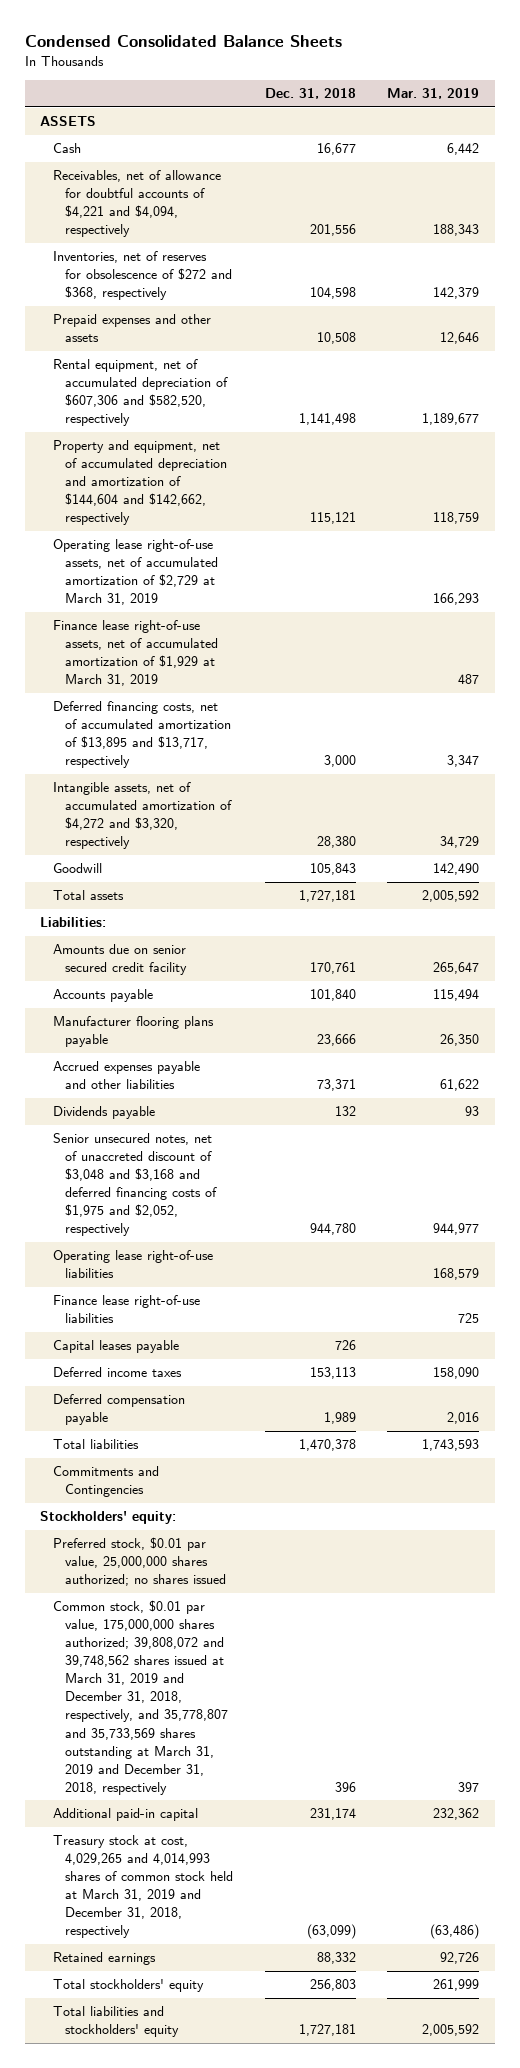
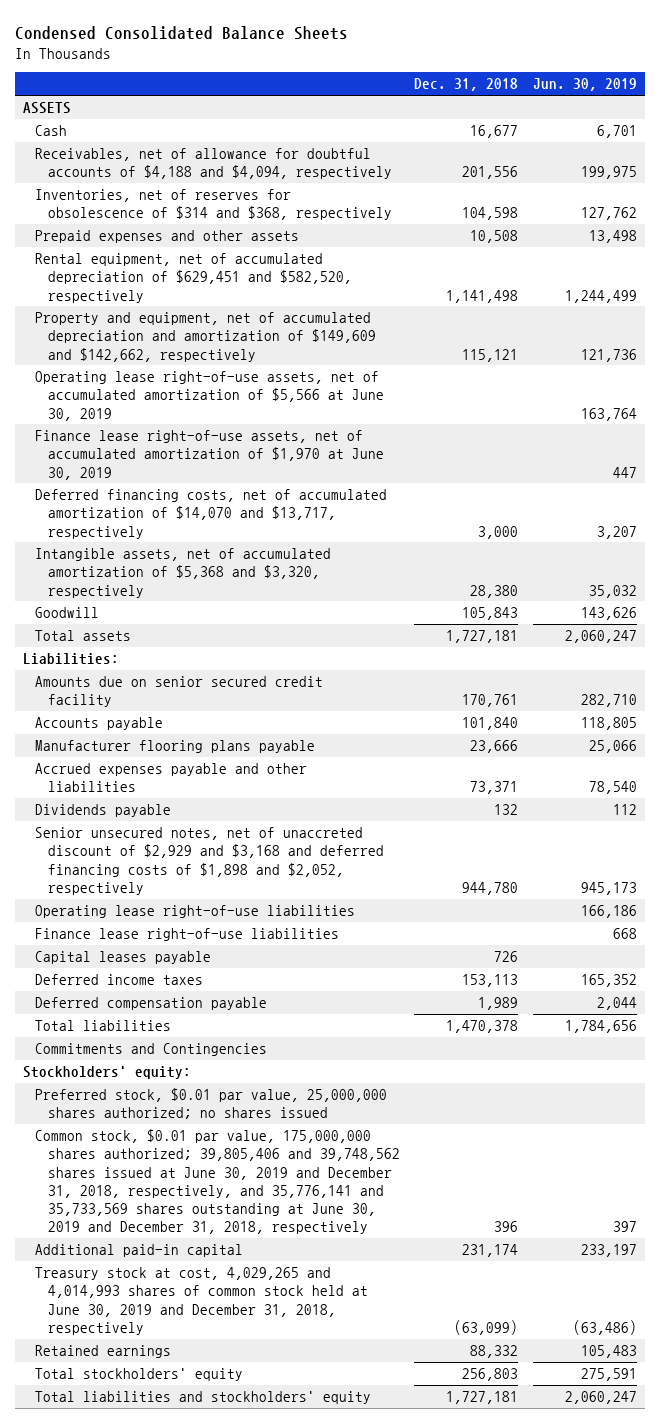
[387,88,480,100] Mar. 31, 2019 -> none
none -> [533,78,638,92] Jun. 30, 2019
[52,170,221,238] Receivables, net of allowance for doubtful accounts of $4,221 and $4,094, respectively -> [35,148,392,180] Receivables, net of allowance for doubtful accounts of $4,188 and $4,094, respectively
[52,251,233,301] Inventories, net of reserves for obsolescence of $272 and $368, respectively -> [35,189,392,221] Inventories, net of reserves for obsolescence of $314 and $368, respectively
[52,359,229,427] Rental equipment, net of accumulated depreciation of $607,306 and $582,520, respectively -> [35,253,352,303] Rental equipment, net of accumulated depreciation of $629,451 and $582,520, respectively
[52,440,228,526] Property and equipment, net of accumulated depreciation and amortization of $144,604 and $142,662, respectively -> [35,312,376,362] Property and equipment, net of accumulated depreciation and amortization of $149,609 and $142,662, respectively
[52,539,219,606] Operating lease right-of-use assets, net of accumulated amortization of $2,729 at March 31, 2019 -> [35,371,384,421] Operating lease right-of-use assets, net of accumulated amortization of $5,566 at June 30, 2019
[52,620,219,687] Finance lease right-of-use assets, net of accumulated amortization of $1,929 at March 31, 2019 -> [35,430,384,480] Finance lease right-of-use assets, net of accumulated amortization of $1,970 at June 30, 2019
[52,701,232,769] Deferred financing costs, net of accumulated amortization of $13,895 and $13,717, respectively -> [35,489,388,539] Deferred financing costs, net of accumulated amortization of $14,070 and $13,717, respectively
[52,782,233,850] Intangible assets, net of accumulated amortization of $4,272 and $3,320, respectively -> [35,548,332,598] Intangible assets, net of accumulated amortization of $5,368 and $3,320, respectively
[52,1133,218,1237] Senior unsecured notes, net of unaccreted discount of $3,048 and $3,168 and deferred financing costs of $1,975 and $2,052, respectively -> [35,827,384,895] Senior unsecured notes, net of unaccreted discount of $2,929 and $3,168 and deferred financing costs of $1,898 and $2,052, respectively
[52,1600,229,1795] Common stock, $0.01 par value, 175,000,000 shares authorized; 39,808,072 and 39,748,562 shares issued at March 31, 2019 and December 31, 2018, respectively, and 35,778,807 and 35,733,569 shares outstanding at March 31, 2019 and December 31, 2018, respectively -> [35,1129,400,1235] Common stock, $0.01 par value, 175,000,000 shares authorized; 39,805,406 and 39,748,562 shares issued at June 30, 2019 and December 31, 2018, respectively, and 35,776,141 and 35,733,569 shares outstanding at June 30, 2019 and December 31, 2018, respectively
[52,1835,234,1939] Treasury stock at cost, 4,029,265 and 4,014,993 shares of common stock held at March 31, 2019 and December 31, 2018, respectively -> [35,1267,368,1335] Treasury stock at cost, 4,029,265 and 4,014,993 shares of common stock held at June 30, 2019 and December 31, 2018, respectively

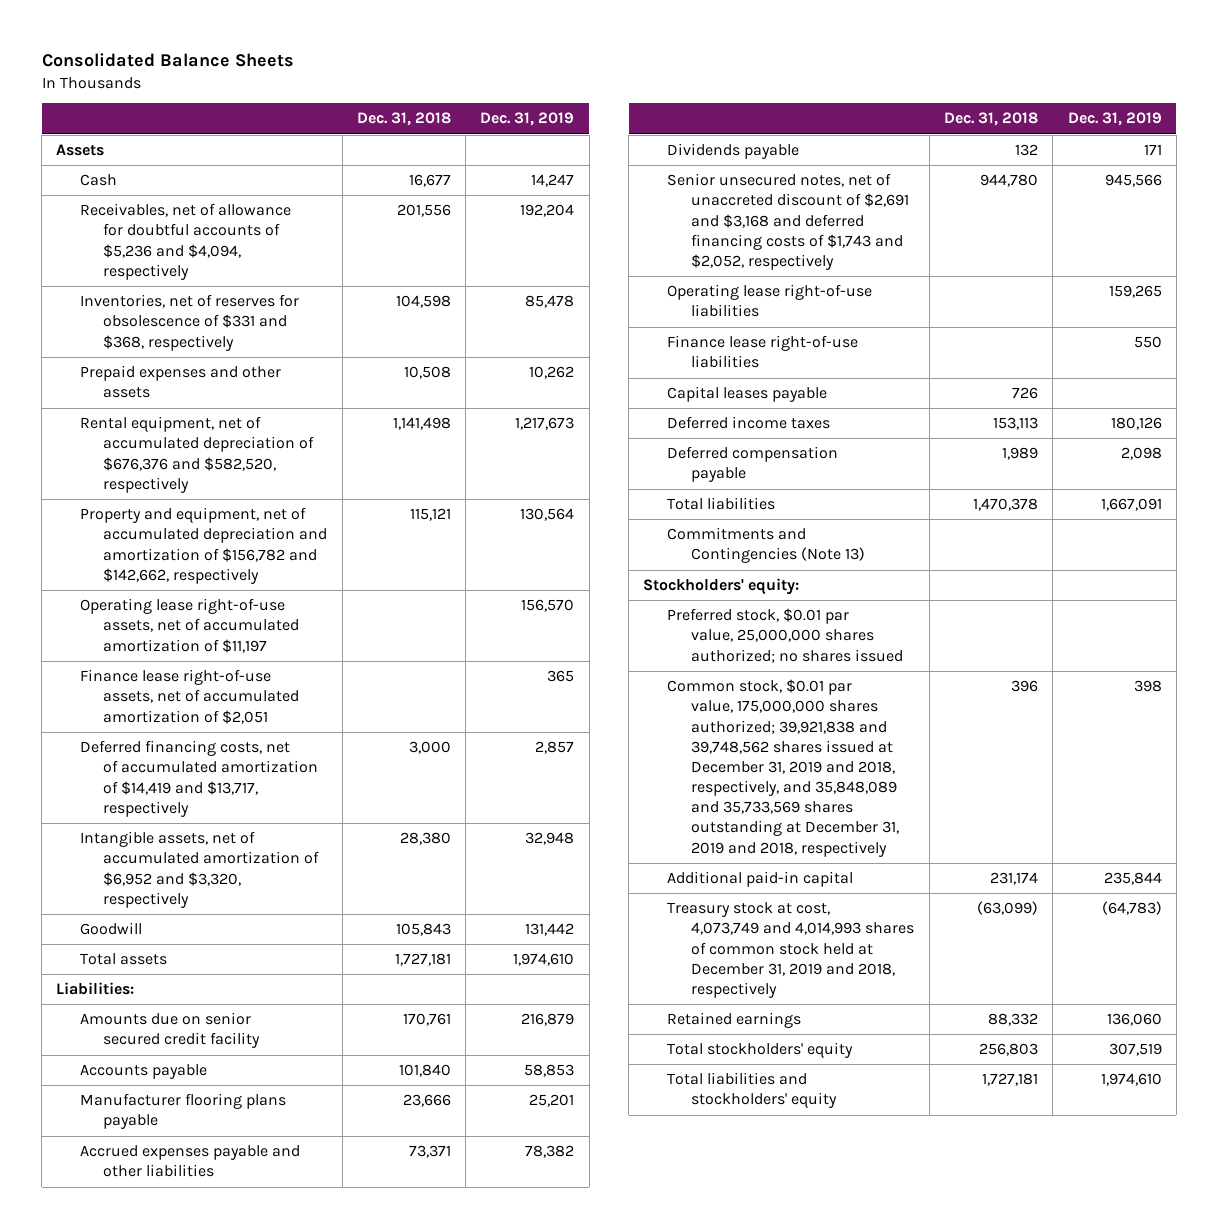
[15,25,349,40] Condensed Consolidated Balance Sheets -> [41,53,294,68] Consolidated Balance Sheets
[533,78,638,92] Jun. 30, 2019 -> none
none -> [480,112,575,127] Dec. 31, 2019
[22,102,71,115] ASSETS -> [56,144,105,157] Assets
[35,148,392,180] Receivables, net of allowance for doubtful accounts of $4,188 and $4,094, respectively -> [79,203,291,280] Receivables, net of allowance for doubtful accounts of $5,236 and $4,094, respectively
[35,189,392,221] Inventories, net of reserves for obsolescence of $314 and $368, respectively -> [79,294,299,351] Inventories, net of reserves for obsolescence of $331 and $368, respectively
[35,253,352,303] Rental equipment, net of accumulated depreciation of $629,451 and $582,520, respectively -> [79,416,315,493] Rental equipment, net of accumulated depreciation of $676,376 and $582,520, respectively
[35,312,376,362] Property and equipment, net of accumulated depreciation and amortization of $149,609 and $142,662, respectively -> [79,507,328,584] Property and equipment, net of accumulated depreciation and amortization of $156,782 and $142,662, respectively
[35,371,384,421] Operating lease right-of-use assets, net of accumulated amortization of $5,566 at June 30, 2019 -> [79,598,300,653] Operating lease right-of-use assets, net of accumulated amortization of $11,197
[35,430,384,480] Finance lease right-of-use assets, net of accumulated amortization of $1,970 at June 30, 2019 -> [79,669,300,724] Finance lease right-of-use assets, net of accumulated amortization of $2,051
[35,489,388,539] Deferred financing costs, net of accumulated amortization of $14,070 and $13,717, respectively -> [79,740,319,817] Deferred financing costs, net of accumulated amortization of $14,419 and $13,717, respectively
[35,548,332,598] Intangible assets, net of accumulated amortization of $5,368 and $3,320, respectively -> [79,831,320,908] Intangible assets, net of accumulated amortization of $6,952 and $3,320, respectively
[35,827,384,895] Senior unsecured notes, net of unaccreted discount of $2,929 and $3,168 and deferred financing costs of $1,898 and $2,052, respectively -> [666,173,909,270] Senior unsecured notes, net of unaccreted discount of $2,691 and $3,168 and deferred financing costs of $1,743 and $2,052, respectively
[35,1043,268,1057] Commitments and Contingencies -> [666,527,865,564] Commitments and Contingencies (Note 13)
[35,1129,400,1235] Common stock, $0.01 par value, 175,000,000 shares authorized; 39,805,406 and 39,748,562 shares issued at June 30, 2019 and December 31, 2018, respectively, and 35,776,141 and 35,733,569 shares outstanding at June 30, 2019 and December 31, 2018, respectively -> [666,679,899,857] Common stock, $0.01 par value, 175,000,000 shares authorized; 39,921,838 and 39,748,562 shares issued at December 31, 2019 and 2018, respectively, and 35,848,089 and 35,733,569 shares outstanding at December 31, 2019 and 2018, respectively
[35,1267,368,1335] Treasury stock at cost, 4,029,265 and 4,014,993 shares of common stock held at June 30, 2019 and December 31, 2018, respectively -> [666,902,914,998] Treasury stock at cost, 4,073,749 and 4,014,993 shares of common stock held at December 31, 2019 and 2018, respectively

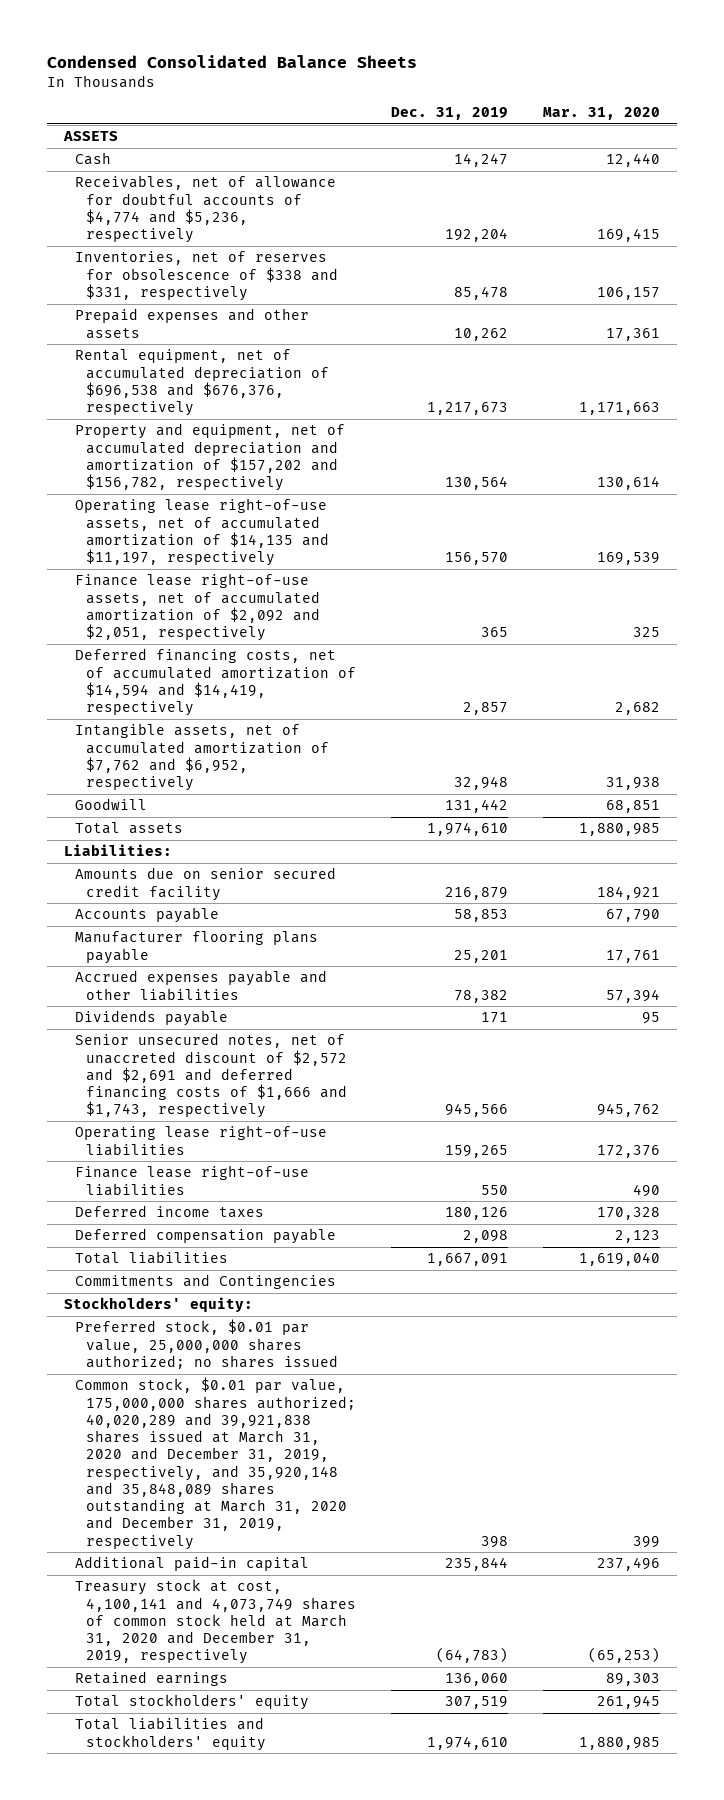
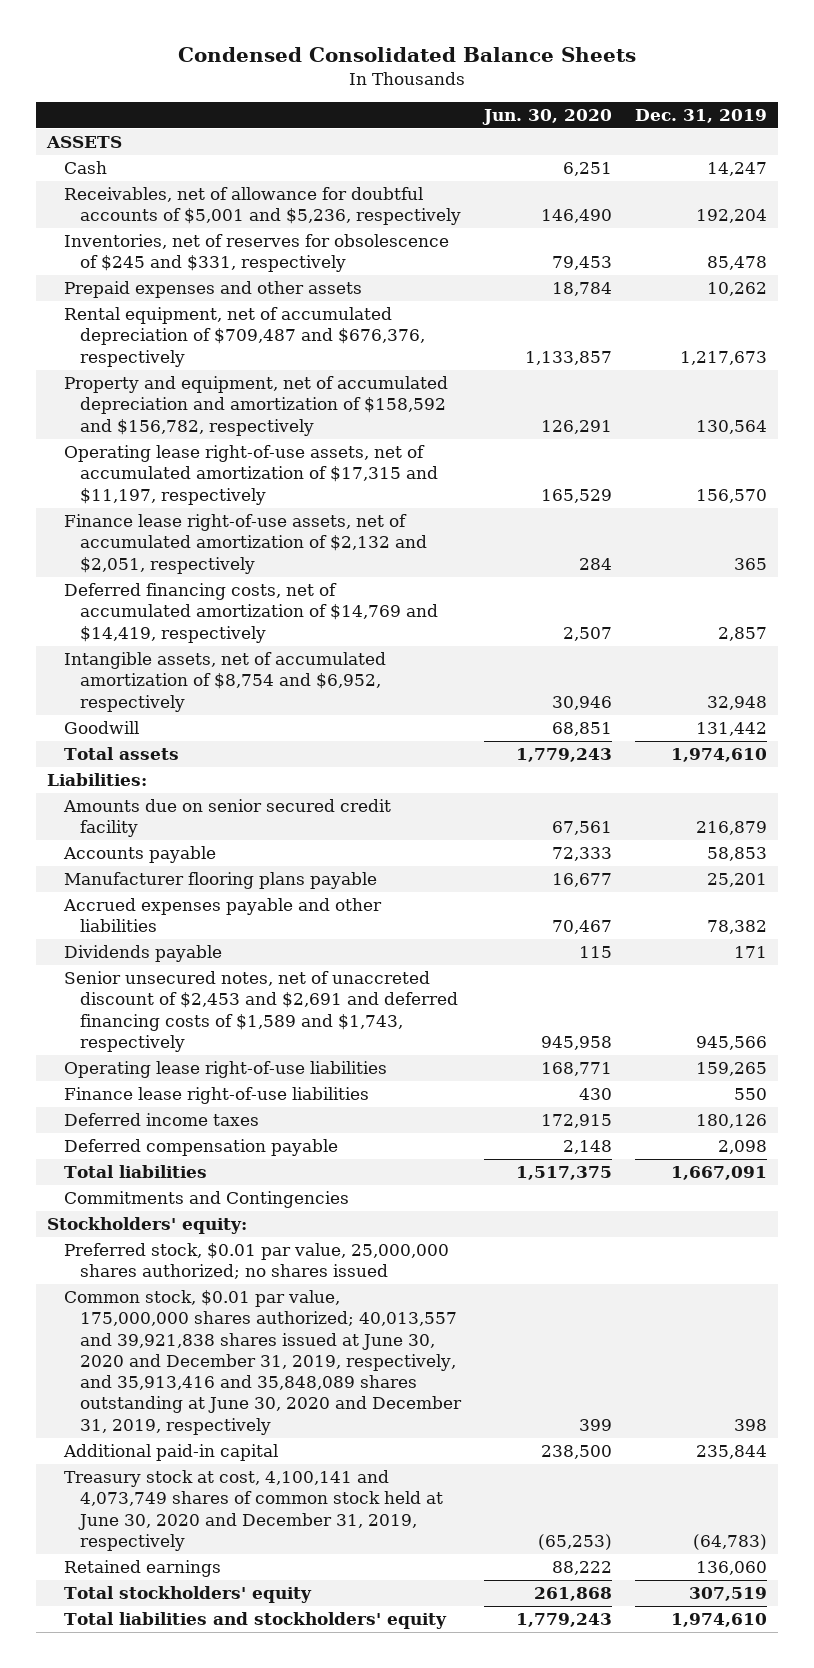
[542,106,660,120] Mar. 31, 2020 -> none
none -> [481,109,612,126] Jun. 30, 2020
[75,175,337,244] Receivables, net of allowance for doubtful accounts of $4,774 and $5,236, respectively -> [63,187,462,226] Receivables, net of allowance for doubtful accounts of $5,001 and $5,236, respectively
[75,251,339,301] Inventories, net of reserves for obsolescence of $338 and $331, respectively -> [63,234,449,273] Inventories, net of reserves for obsolescence of $245 and $331, respectively
[75,349,330,417] Rental equipment, net of accumulated depreciation of $696,538 and $676,376, respectively -> [63,307,426,367] Rental equipment, net of accumulated depreciation of $709,487 and $676,376, respectively
[75,423,346,492] Property and equipment, net of accumulated depreciation and amortization of $157,202 and $156,782, respectively -> [63,376,448,436] Property and equipment, net of accumulated depreciation and amortization of $158,592 and $156,782, respectively
[75,498,330,567] Operating lease right-of-use assets, net of accumulated amortization of $14,135 and $11,197, respectively -> [63,445,439,505] Operating lease right-of-use assets, net of accumulated amortization of $17,315 and $11,197, respectively
[75,573,321,642] Finance lease right-of-use assets, net of accumulated amortization of $2,092 and $2,051, respectively -> [63,514,428,574] Finance lease right-of-use assets, net of accumulated amortization of $2,132 and $2,051, respectively
[75,648,357,717] Deferred financing costs, net of accumulated amortization of $14,594 and $14,419, respectively -> [63,583,439,643] Deferred financing costs, net of accumulated amortization of $14,769 and $14,419, respectively
[75,723,330,792] Intangible assets, net of accumulated amortization of $7,762 and $6,952, respectively -> [63,652,386,712] Intangible assets, net of accumulated amortization of $8,754 and $6,952, respectively
[75,1033,348,1119] Senior unsecured notes, net of unaccreted discount of $2,572 and $2,691 and deferred financing costs of $1,666 and $1,743, respectively -> [63,971,459,1052] Senior unsecured notes, net of unaccreted discount of $2,453 and $2,691 and deferred financing costs of $1,589 and $1,743, respectively
[75,1377,357,1550] Common stock, $0.01 par value, 175,000,000 shares authorized; 40,020,289 and 39,921,838 shares issued at March 31, 2020 and December 31, 2019, respectively, and 35,920,148 and 35,848,089 shares outstanding at March 31, 2020 and December 31, 2019, respectively -> [63,1290,463,1435] Common stock, $0.01 par value, 175,000,000 shares authorized; 40,013,557 and 39,921,838 shares issued at June 30, 2020 and December 31, 2019, respectively, and 35,913,416 and 35,848,089 shares outstanding at June 30, 2020 and December 31, 2019, respectively
[75,1579,357,1665] Treasury stock at cost, 4,100,141 and 4,073,749 shares of common stock held at March 31, 2020 and December 31, 2019, respectively -> [63,1470,444,1551] Treasury stock at cost, 4,100,141 and 4,073,749 shares of common stock held at June 30, 2020 and December 31, 2019, respectively

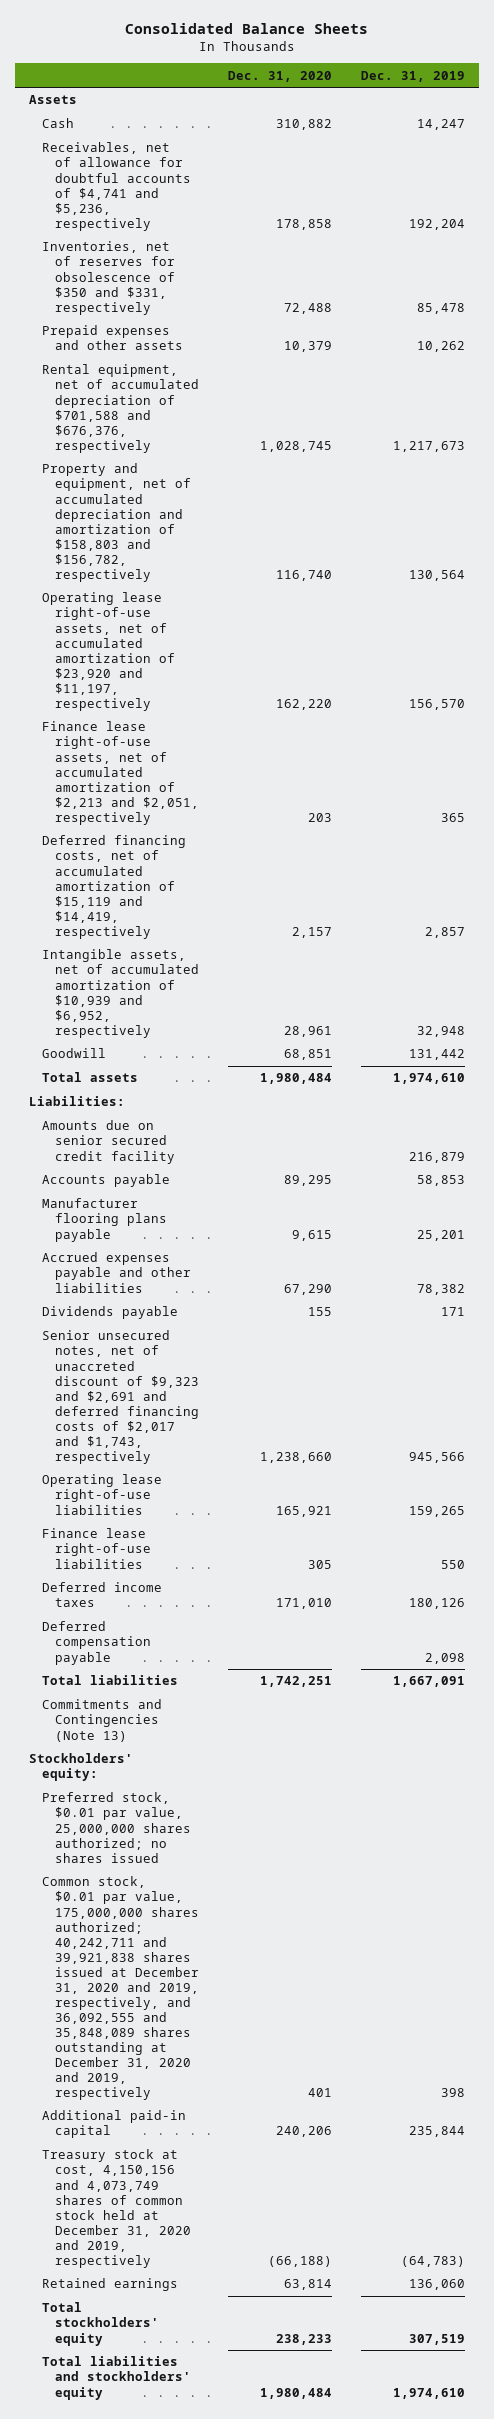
[178,47,637,63] Condensed Consolidated Balance Sheets -> [125,23,369,35] Consolidated Balance Sheets
[481,109,612,126] Jun. 30, 2020 -> none
none -> [227,70,332,82] Dec. 31, 2020
[46,136,123,149] ASSETS -> [29,95,78,105] Assets
[63,187,462,226] Receivables, net of allowance for doubtful accounts of $5,001 and $5,236, respectively -> [42,142,192,231] Receivables, net of allowance for doubtful accounts of $4,741 and $5,236, respectively
[63,234,449,273] Inventories, net of reserves for obsolescence of $245 and $331, respectively -> [42,241,176,315] Inventories, net of reserves for obsolescence of $350 and $331, respectively
[63,307,426,367] Rental equipment, net of accumulated depreciation of $709,487 and $676,376, respectively -> [42,364,200,453] Rental equipment, net of accumulated depreciation of $701,588 and $676,376, respectively
[63,376,448,436] Property and equipment, net of accumulated depreciation and amortization of $158,592 and $156,782, respectively -> [42,463,192,582] Property and equipment, net of accumulated depreciation and amortization of $158,803 and $156,782, respectively
[63,445,439,505] Operating lease right-of-use assets, net of accumulated amortization of $17,315 and $11,197, respectively -> [42,592,176,711] Operating lease right-of-use assets, net of accumulated amortization of $23,920 and $11,197, respectively
[63,514,428,574] Finance lease right-of-use assets, net of accumulated amortization of $2,132 and $2,051, respectively -> [42,721,200,825] Finance lease right-of-use assets, net of accumulated amortization of $2,213 and $2,051, respectively
[63,583,439,643] Deferred financing costs, net of accumulated amortization of $14,769 and $14,419, respectively -> [42,835,187,939] Deferred financing costs, net of accumulated amortization of $15,119 and $14,419, respectively
[63,652,386,712] Intangible assets, net of accumulated amortization of $8,754 and $6,952, respectively -> [42,949,200,1038] Intangible assets, net of accumulated amortization of $10,939 and $6,952, respectively
[63,971,459,1052] Senior unsecured notes, net of unaccreted discount of $2,453 and $2,691 and deferred financing costs of $1,589 and $1,743, respectively -> [42,1330,200,1464] Senior unsecured notes, net of unaccreted discount of $9,323 and $2,691 and deferred financing costs of $2,017 and $1,743, respectively
[63,1191,349,1209] Commitments and Contingencies -> [42,1699,163,1742] Commitments and Contingencies (Note 13)
[63,1290,463,1435] Common stock, $0.01 par value, 175,000,000 shares authorized; 40,013,557 and 39,921,838 shares issued at June 30, 2020 and December 31, 2019, respectively, and 35,913,416 and 35,848,089 shares outstanding at June 30, 2020 and December 31, 2019, respectively -> [42,1876,200,2100] Common stock, $0.01 par value, 175,000,000 shares authorized; 40,242,711 and 39,921,838 shares issued at December 31, 2020 and 2019, respectively, and 36,092,555 and 35,848,089 shares outstanding at December 31, 2020 and 2019, respectively
[63,1470,444,1551] Treasury stock at cost, 4,100,141 and 4,073,749 shares of common stock held at June 30, 2020 and December 31, 2019, respectively -> [42,2149,192,2268] Treasury stock at cost, 4,150,156 and 4,073,749 shares of common stock held at December 31, 2020 and 2019, respectively

